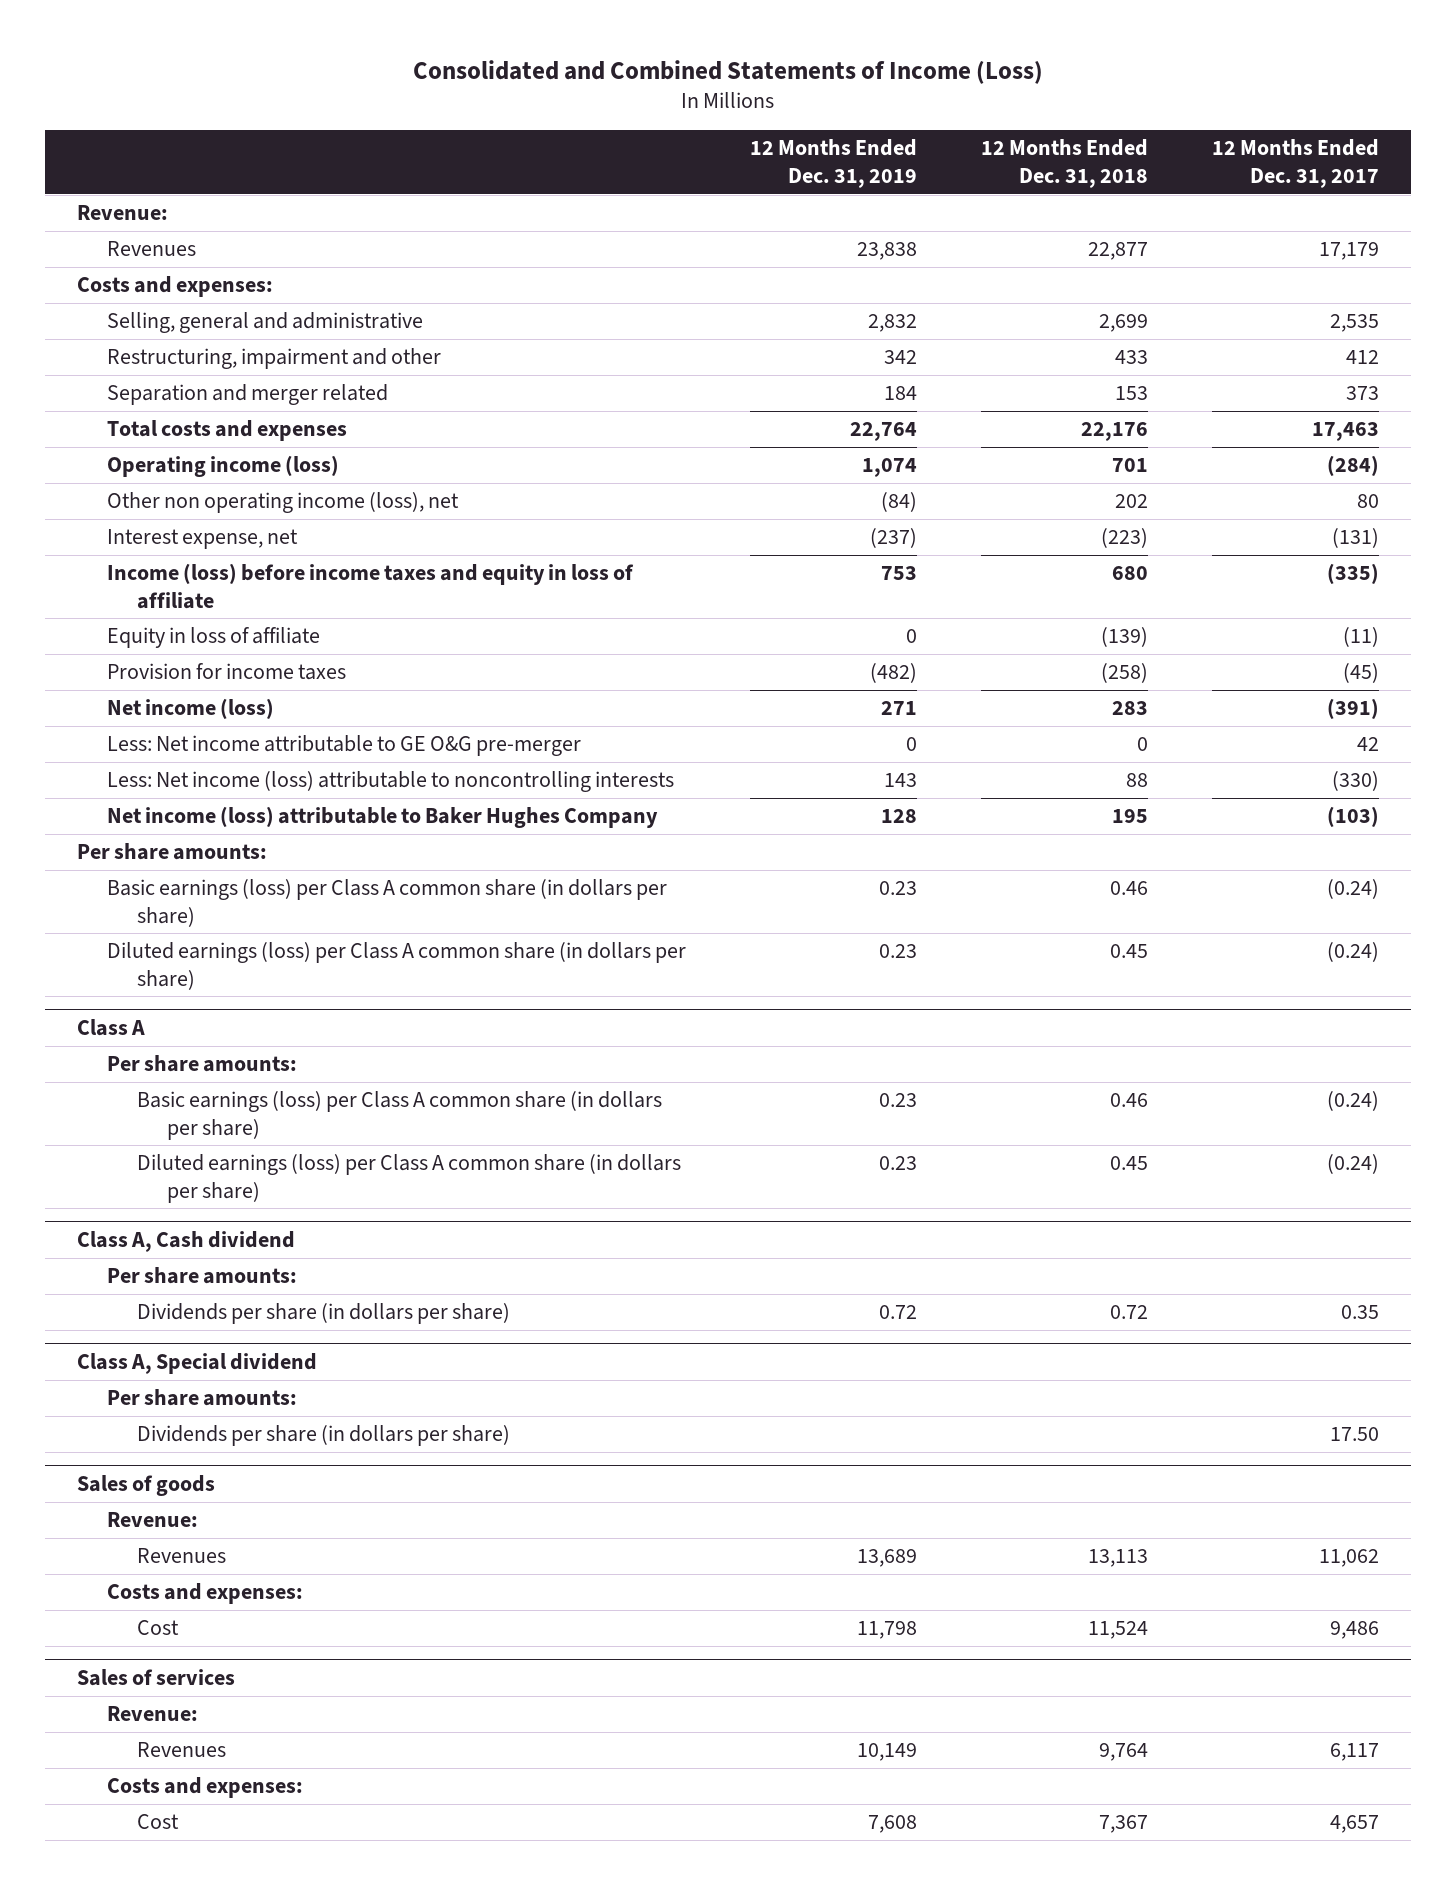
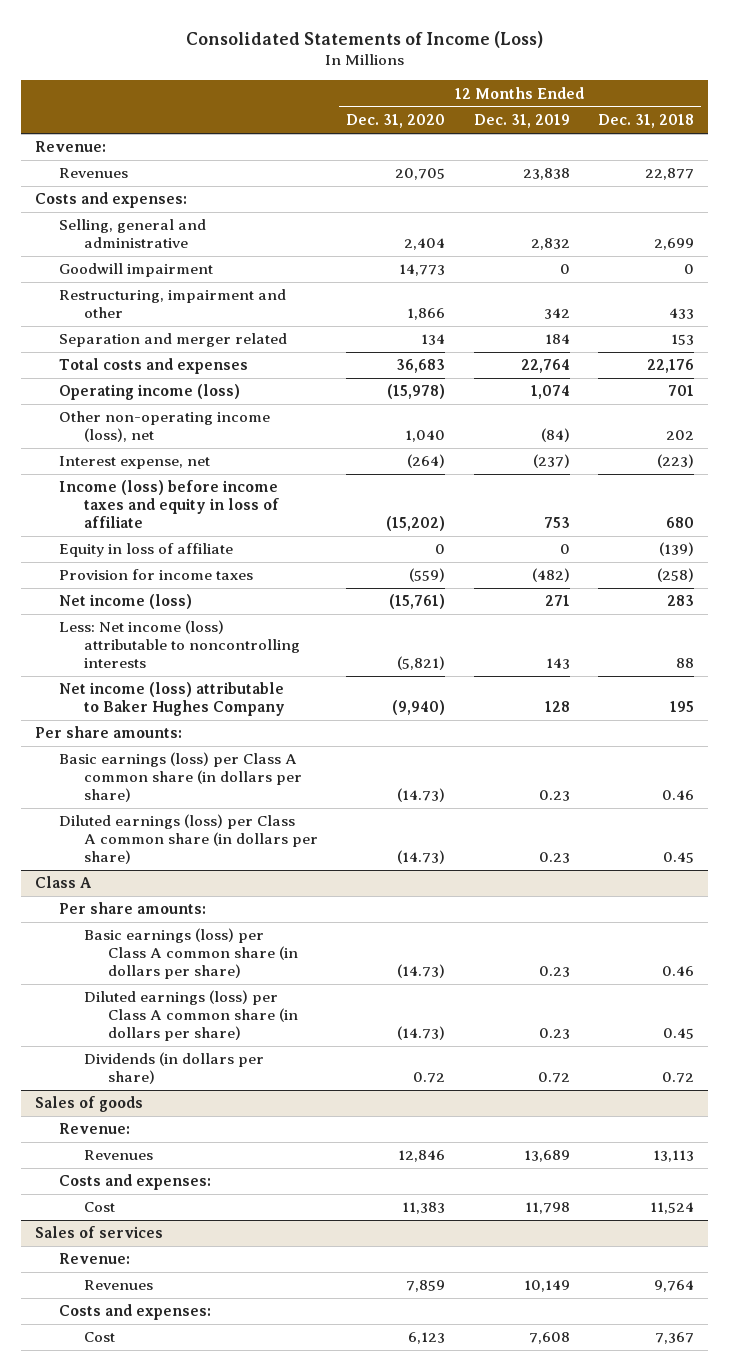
[412,59,1043,84] Consolidated and Combined Statements of Income (Loss) -> [185,30,543,48] Consolidated Statements of Income (Loss)
[1212,139,1380,188] 12 Months Ended Dec. 31, 2017 -> none
none -> [346,114,446,129] Dec. 31, 2020
none -> [59,263,214,278] Goodwill impairment
[106,492,459,514] Other non operating income (loss), net -> [59,411,271,443] Other non-operating income (loss), net
[106,735,581,757] Less: Net income attributable to GE O&G pre-merger -> none
[76,1230,295,1252] Class A, Cash dividend -> none
[106,1267,297,1285] Per share amounts: -> none
[76,1352,317,1374] Class A, Special dividend -> none
[106,1389,297,1407] Per share amounts: -> none
[136,1425,510,1447] Dividends per share (in dollars per share) -> none
[136,1303,510,1325] Dividends per share (in dollars per share) -> [83,1052,264,1085] Dividends (in dollars per share)

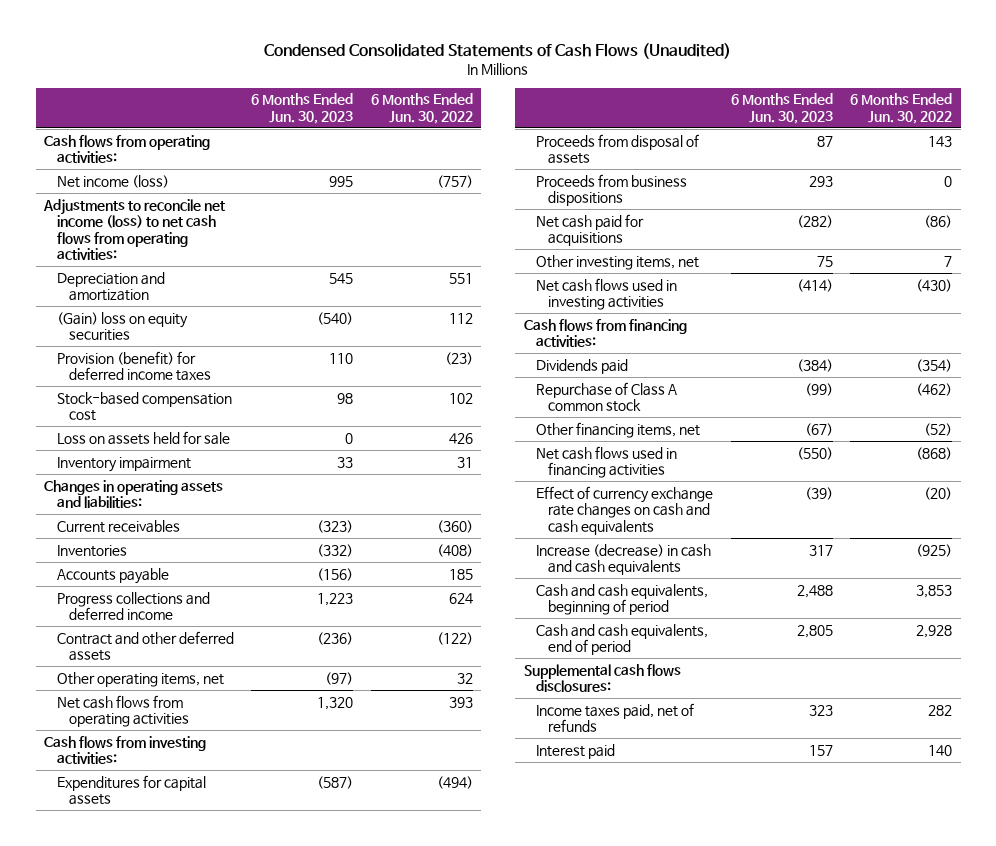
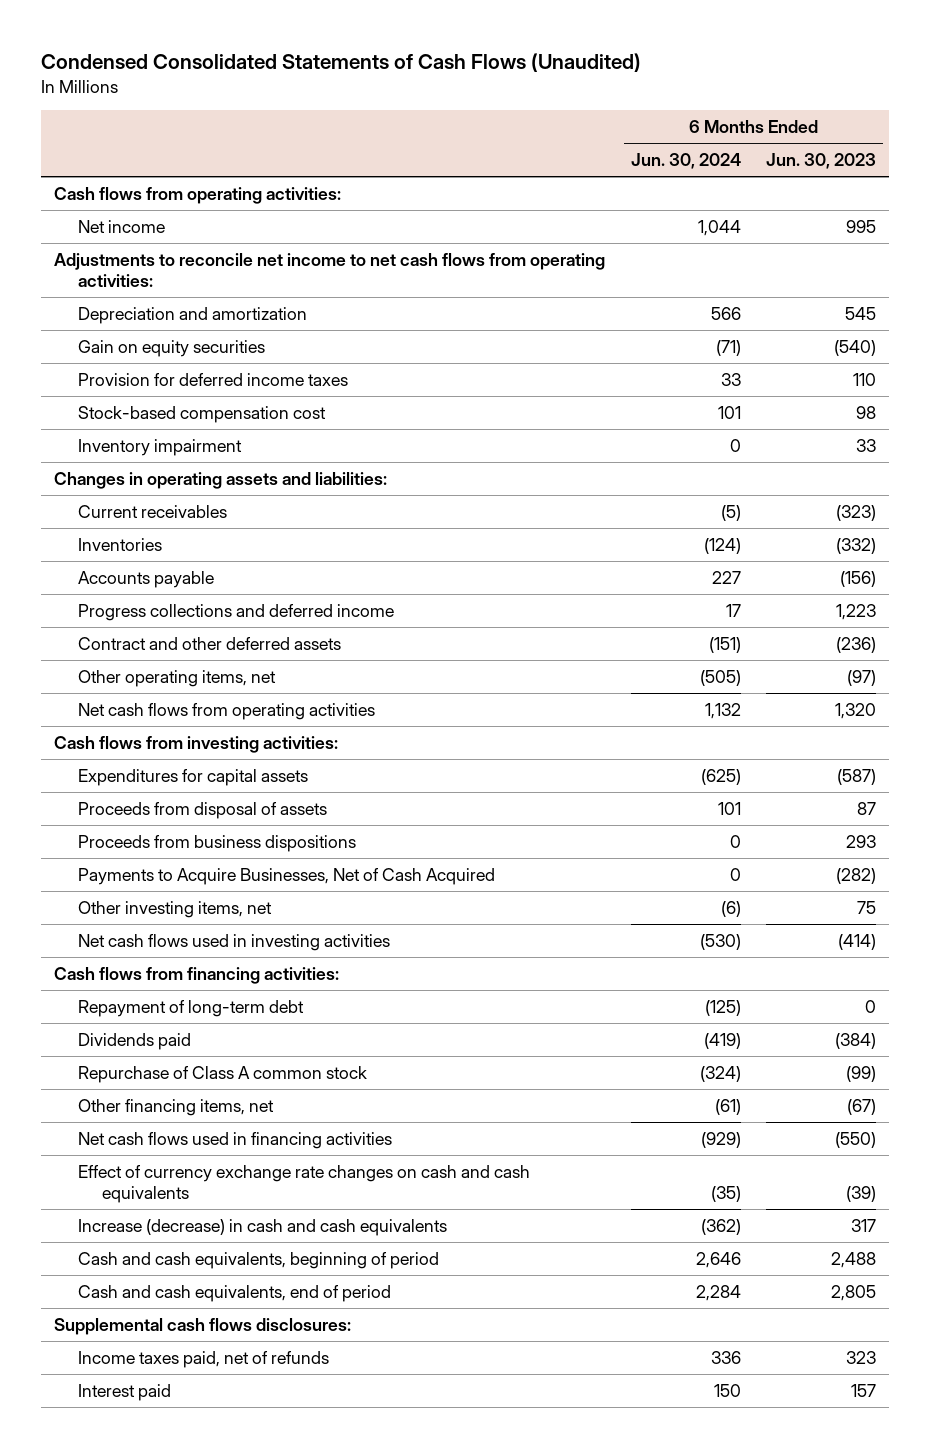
[370,93,473,124] 6 Months Ended Jun. 30, 2022 -> none
none -> [630,153,741,170] Jun. 30, 2024
[56,174,169,188] Net income (loss) -> [78,219,166,233] Net income
[43,198,226,261] Adjustments to reconcile net income (loss) to net cash flows from operating activities: -> [54,252,606,287] Adjustments to reconcile net income to net cash flows from operating activities:
[56,311,188,342] (Gain) loss on equity securities -> [78,339,266,357] Gain on equity securities
[56,350,211,382] Provision (benefit) for deferred income taxes -> [78,372,349,386] Provision for deferred income taxes
[56,430,230,445] Loss on assets held for sale -> none
[535,213,644,247] Net cash paid for acquisitions -> [78,867,496,885] Payments to Acquire Businesses, Net of Cash Acquired
none -> [78,999,305,1017] Repayment of long-term debt

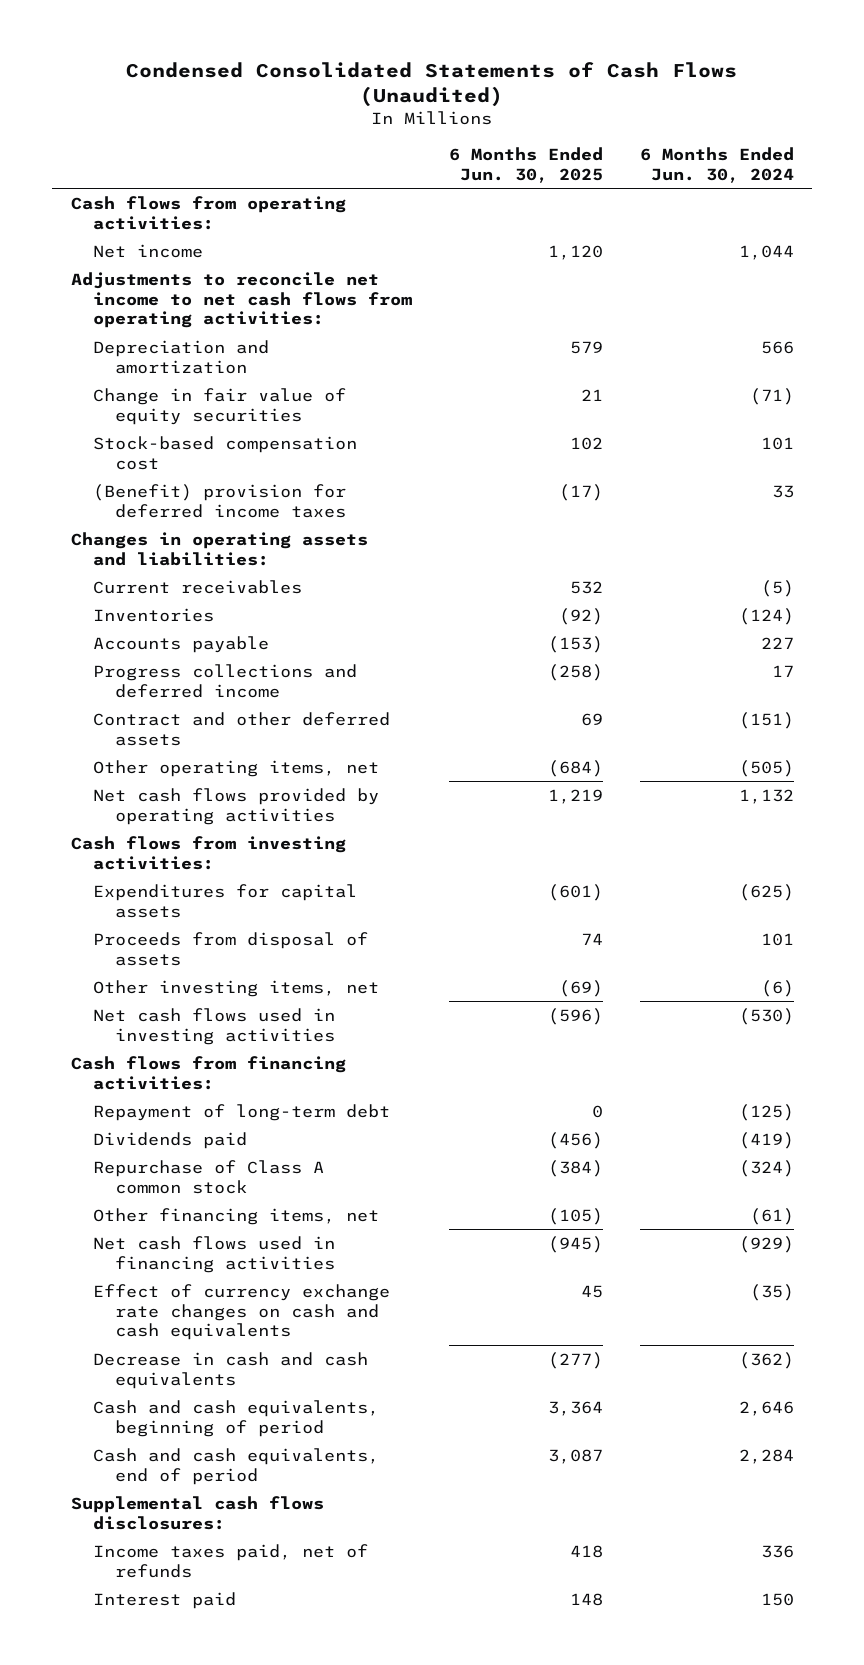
[766,153,877,170] Jun. 30, 2023 -> none
none -> [448,147,603,183] 6 Months Ended Jun. 30, 2025
[78,339,266,357] Gain on equity securities -> none
[78,372,349,386] Provision for deferred income taxes -> none
none -> [92,387,346,425] Change in fair value of equity securities
[78,438,243,456] Inventory impairment -> none
none -> [92,483,347,518] (Benefit) provision for deferred income taxes
[78,702,376,720] Net cash flows from operating activities -> [92,787,379,825] Net cash flows provided by operating activities
[78,834,357,852] Proceeds from business dispositions -> none
[78,867,496,885] Payments to Acquire Businesses, Net of Cash Acquired -> none
[78,1218,448,1236] Increase (decrease) in cash and cash equivalents -> [92,1351,368,1389] Decrease in cash and cash equivalents

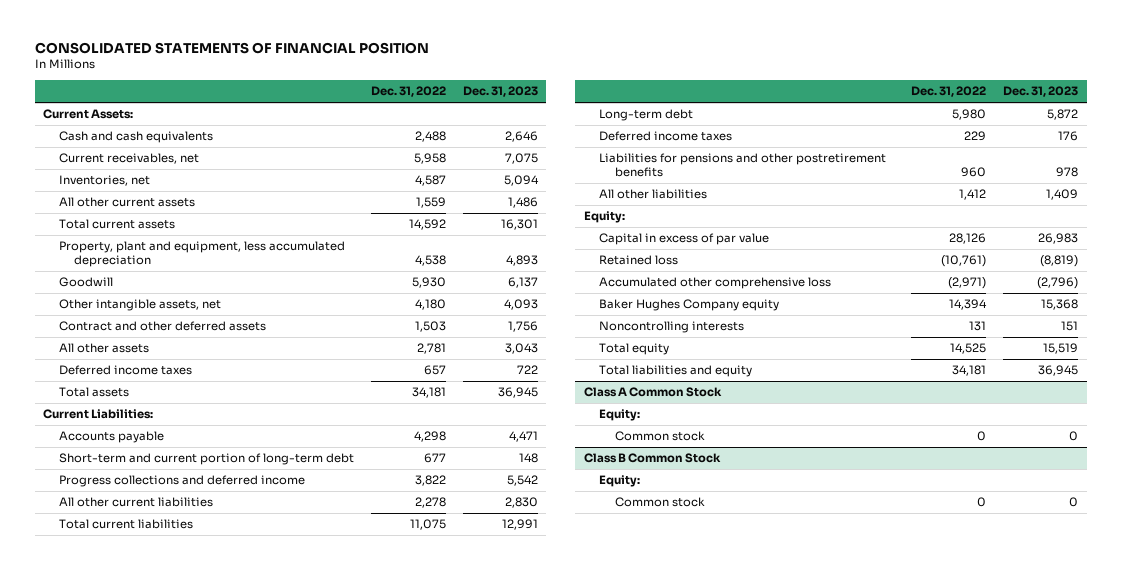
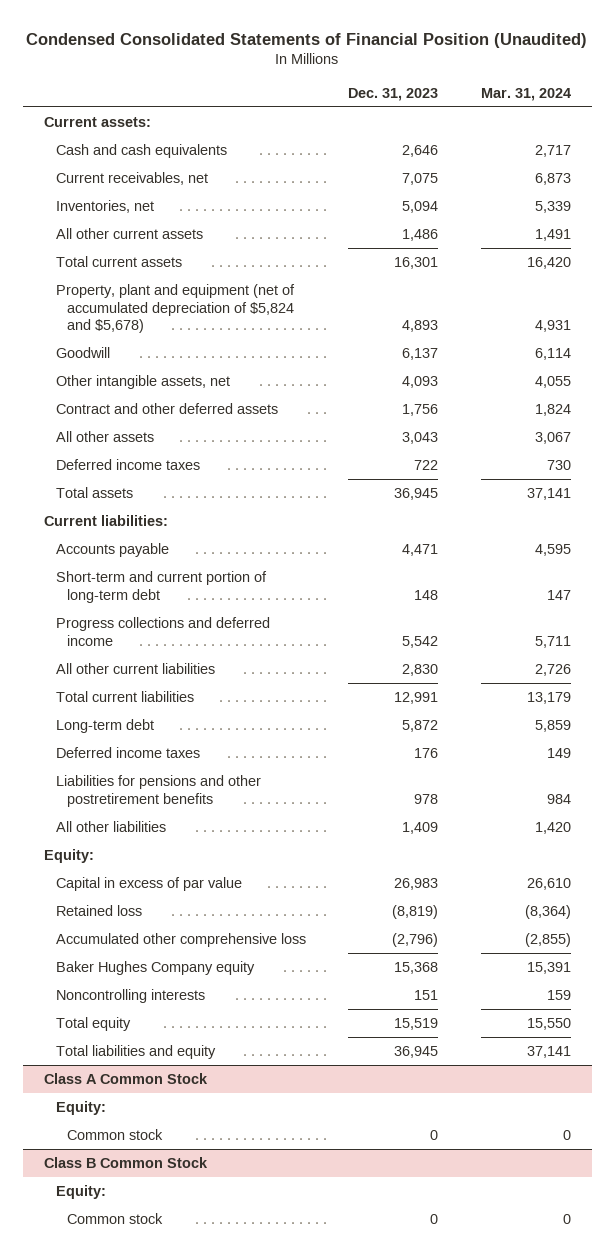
[34,41,429,54] CONSOLIDATED STATEMENTS OF FINANCIAL POSITION -> [26,33,588,49] Condensed Consolidated Statements of Financial Position (Unaudited)
[370,86,446,98] Dec. 31, 2022 -> none
none -> [480,87,571,101] Mar. 31, 2024
[43,109,134,120] Current Assets: -> [44,116,152,127] Current assets:
[58,241,345,268] Property, plant and equipment, less accumulated depreciation -> [55,283,295,334] Property, plant and equipment (net of accumulated depreciation of $5,824 and $5,678)
[43,409,154,420] Current Liabilities: -> [44,514,169,526] Current liabilities:

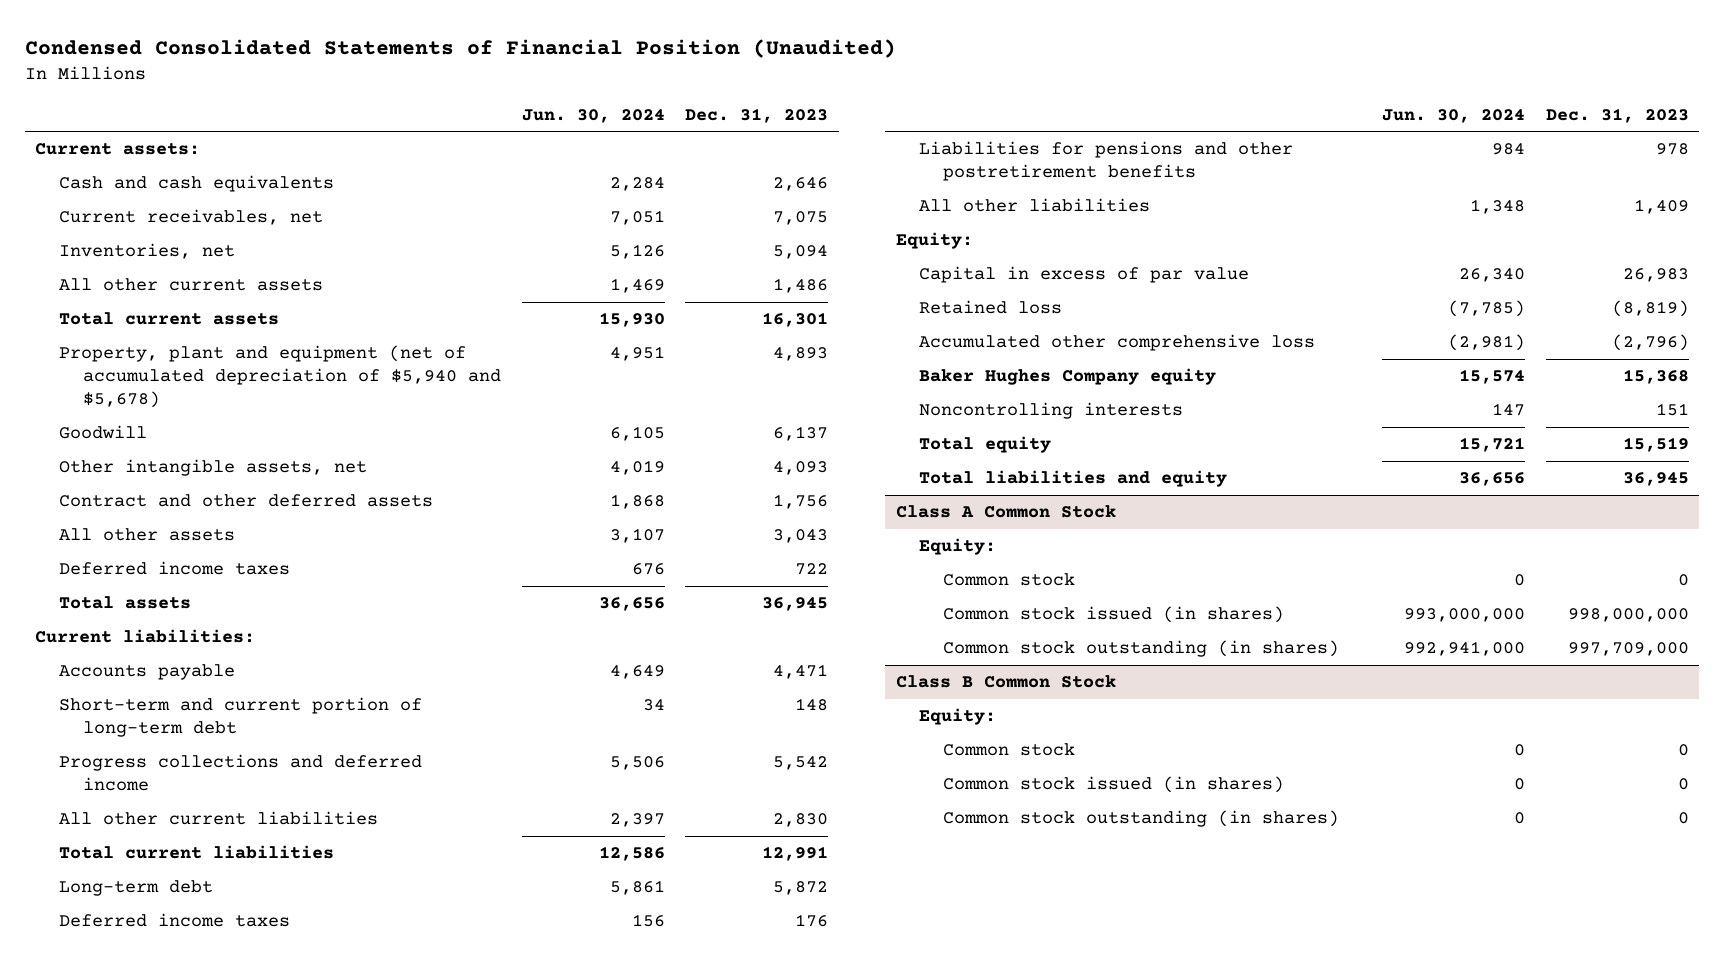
[480,87,571,101] Mar. 31, 2024 -> none
none -> [521,108,665,123] Jun. 30, 2024
[55,283,295,334] Property, plant and equipment (net of accumulated depreciation of $5,824 and $5,678) -> [59,345,501,409] Property, plant and equipment (net of accumulated depreciation of $5,940 and $5,678)
none -> [943,606,1285,624] Common stock issued (in shares)
none -> [943,640,1340,658] Common stock outstanding (in shares)
none -> [943,776,1285,794] Common stock issued (in shares)
none -> [943,810,1340,828] Common stock outstanding (in shares)

